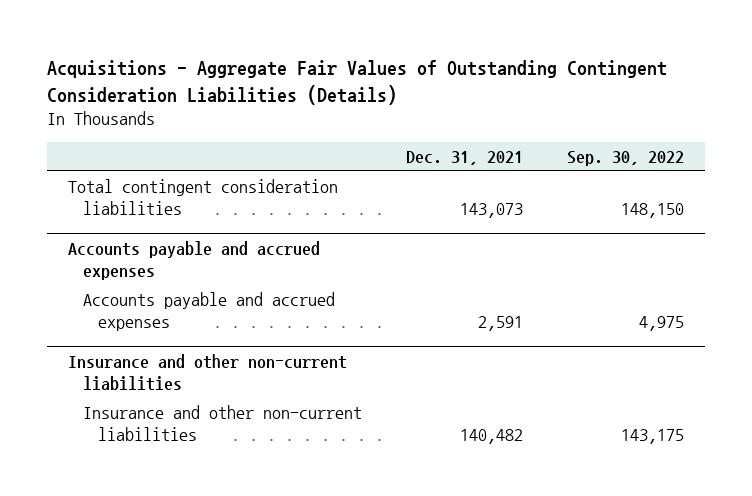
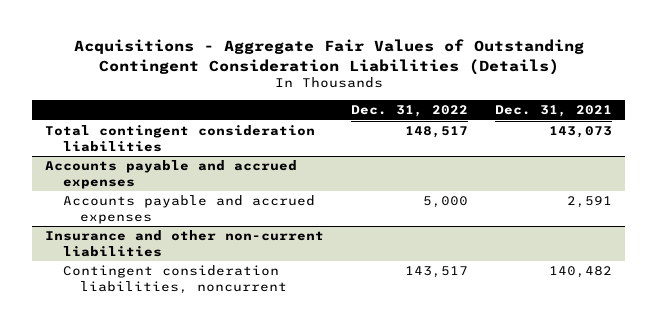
[566,150,684,166] Sep. 30, 2022 -> none
none -> [351,105,469,118] Dec. 31, 2022
[83,405,363,442] Insurance and other non-current liabilities -> [62,265,288,294] Contingent consideration liabilities, noncurrent

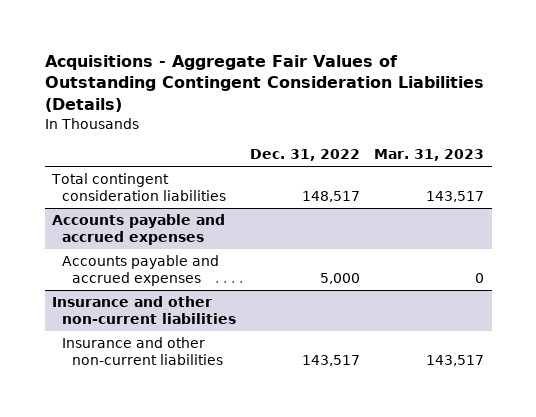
[494,105,612,118] Dec. 31, 2021 -> none
none -> [374,149,485,162] Mar. 31, 2023
[62,265,288,294] Contingent consideration liabilities, noncurrent -> [61,336,223,366] Insurance and other non-current liabilities

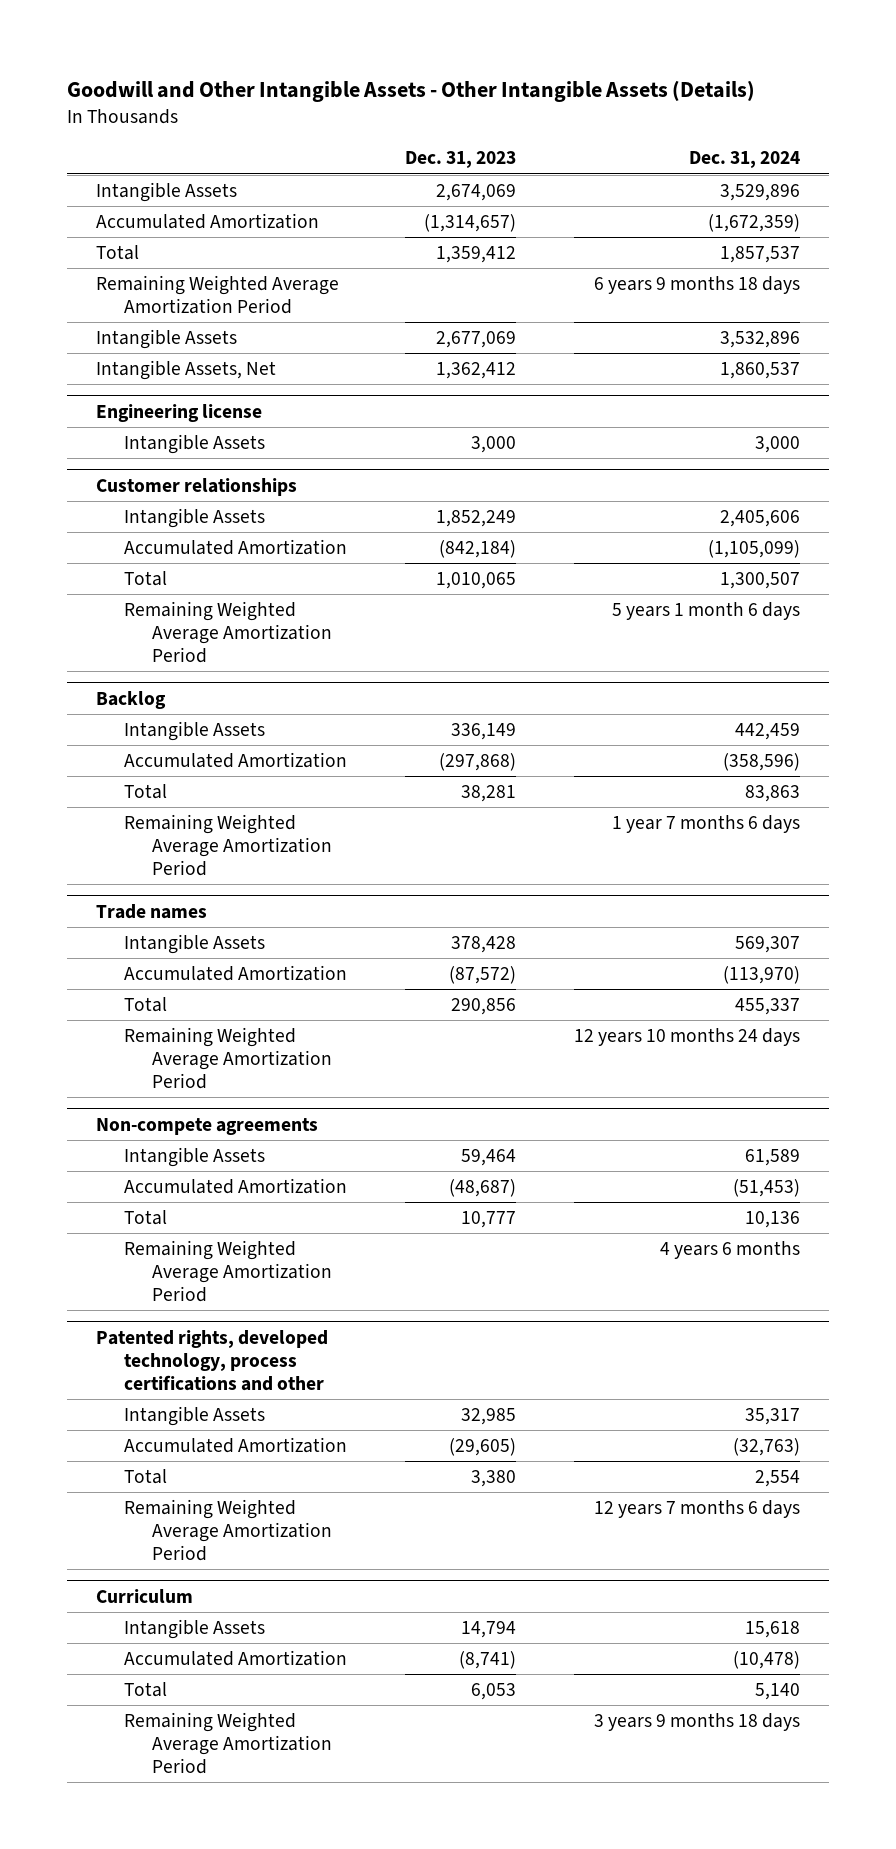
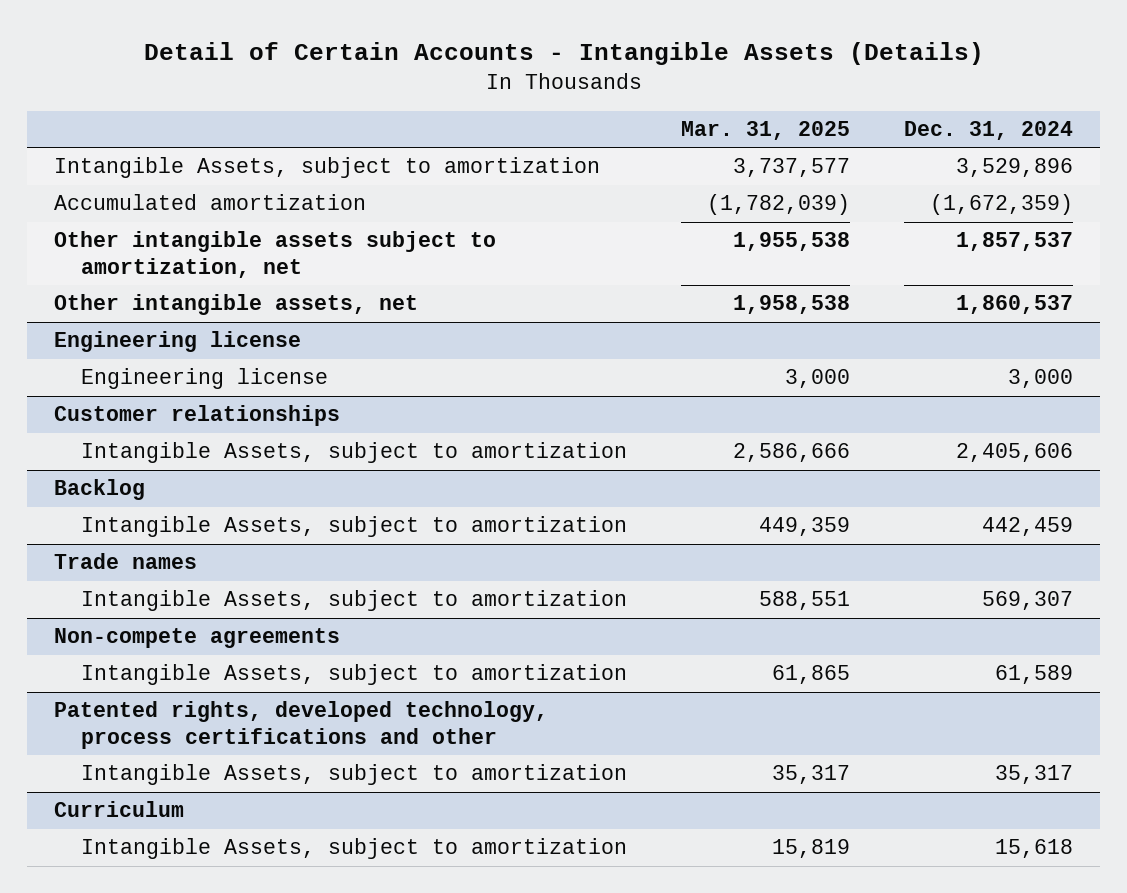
[67,80,756,103] Goodwill and Other Intangible Assets - Other Intangible Assets (Details) -> [143,42,984,66] Detail of Certain Accounts - Intangible Assets (Details)
[405,151,517,169] Dec. 31, 2023 -> none
none -> [681,120,851,140] Mar. 31, 2025
[96,275,340,315] Remaining Weighted Average Amortization Period -> none
[96,360,277,381] Intangible Assets, Net -> none
[96,182,238,203] Intangible Assets -> [54,157,601,179] Intangible Assets, subject to amortization
[96,213,320,230] Accumulated Amortization -> [54,194,367,211] Accumulated amortization
[96,245,140,261] Total -> [54,231,497,278] Other intangible assets subject to amortization, net
[96,329,238,350] Intangible Assets -> [54,294,419,316] Other intangible assets, net
[719,331,800,349] 3,532,896 -> [956,295,1074,315] 1,860,537
[124,434,266,455] Intangible Assets -> [81,368,329,390] Engineering license
[124,539,348,556] Accumulated Amortization -> none
[124,571,168,587] Total -> none
[124,601,333,664] Remaining Weighted Average Amortization Period -> none
[124,508,266,529] Intangible Assets -> [81,442,628,464] Intangible Assets, subject to amortization
[124,752,348,769] Accumulated Amortization -> none
[124,784,168,800] Total -> none
[124,814,333,877] Remaining Weighted Average Amortization Period -> none
[124,721,266,742] Intangible Assets -> [81,516,628,538] Intangible Assets, subject to amortization
[124,965,348,982] Accumulated Amortization -> none
[124,997,168,1013] Total -> none
[124,1027,333,1090] Remaining Weighted Average Amortization Period -> none
[124,934,266,955] Intangible Assets -> [81,590,628,612] Intangible Assets, subject to amortization
[124,1178,348,1195] Accumulated Amortization -> none
[124,1210,168,1226] Total -> none
[124,1240,333,1303] Remaining Weighted Average Amortization Period -> none
[124,1147,266,1168] Intangible Assets -> [81,664,628,686] Intangible Assets, subject to amortization
[124,1437,348,1454] Accumulated Amortization -> none
[124,1469,168,1485] Total -> none
[124,1499,333,1562] Remaining Weighted Average Amortization Period -> none
[124,1406,266,1427] Intangible Assets -> [81,764,628,786] Intangible Assets, subject to amortization
[124,1650,348,1667] Accumulated Amortization -> none
[124,1682,168,1698] Total -> none
[124,1712,333,1775] Remaining Weighted Average Amortization Period -> none
[124,1619,266,1640] Intangible Assets -> [81,838,628,860] Intangible Assets, subject to amortization

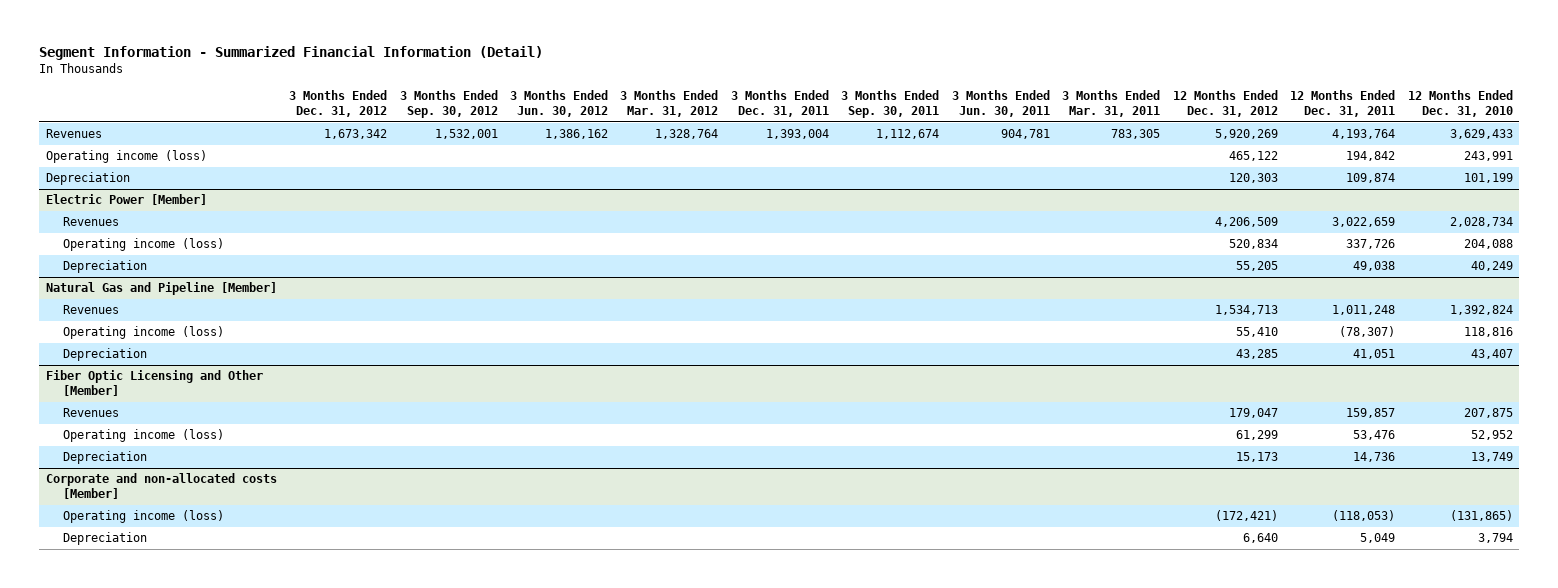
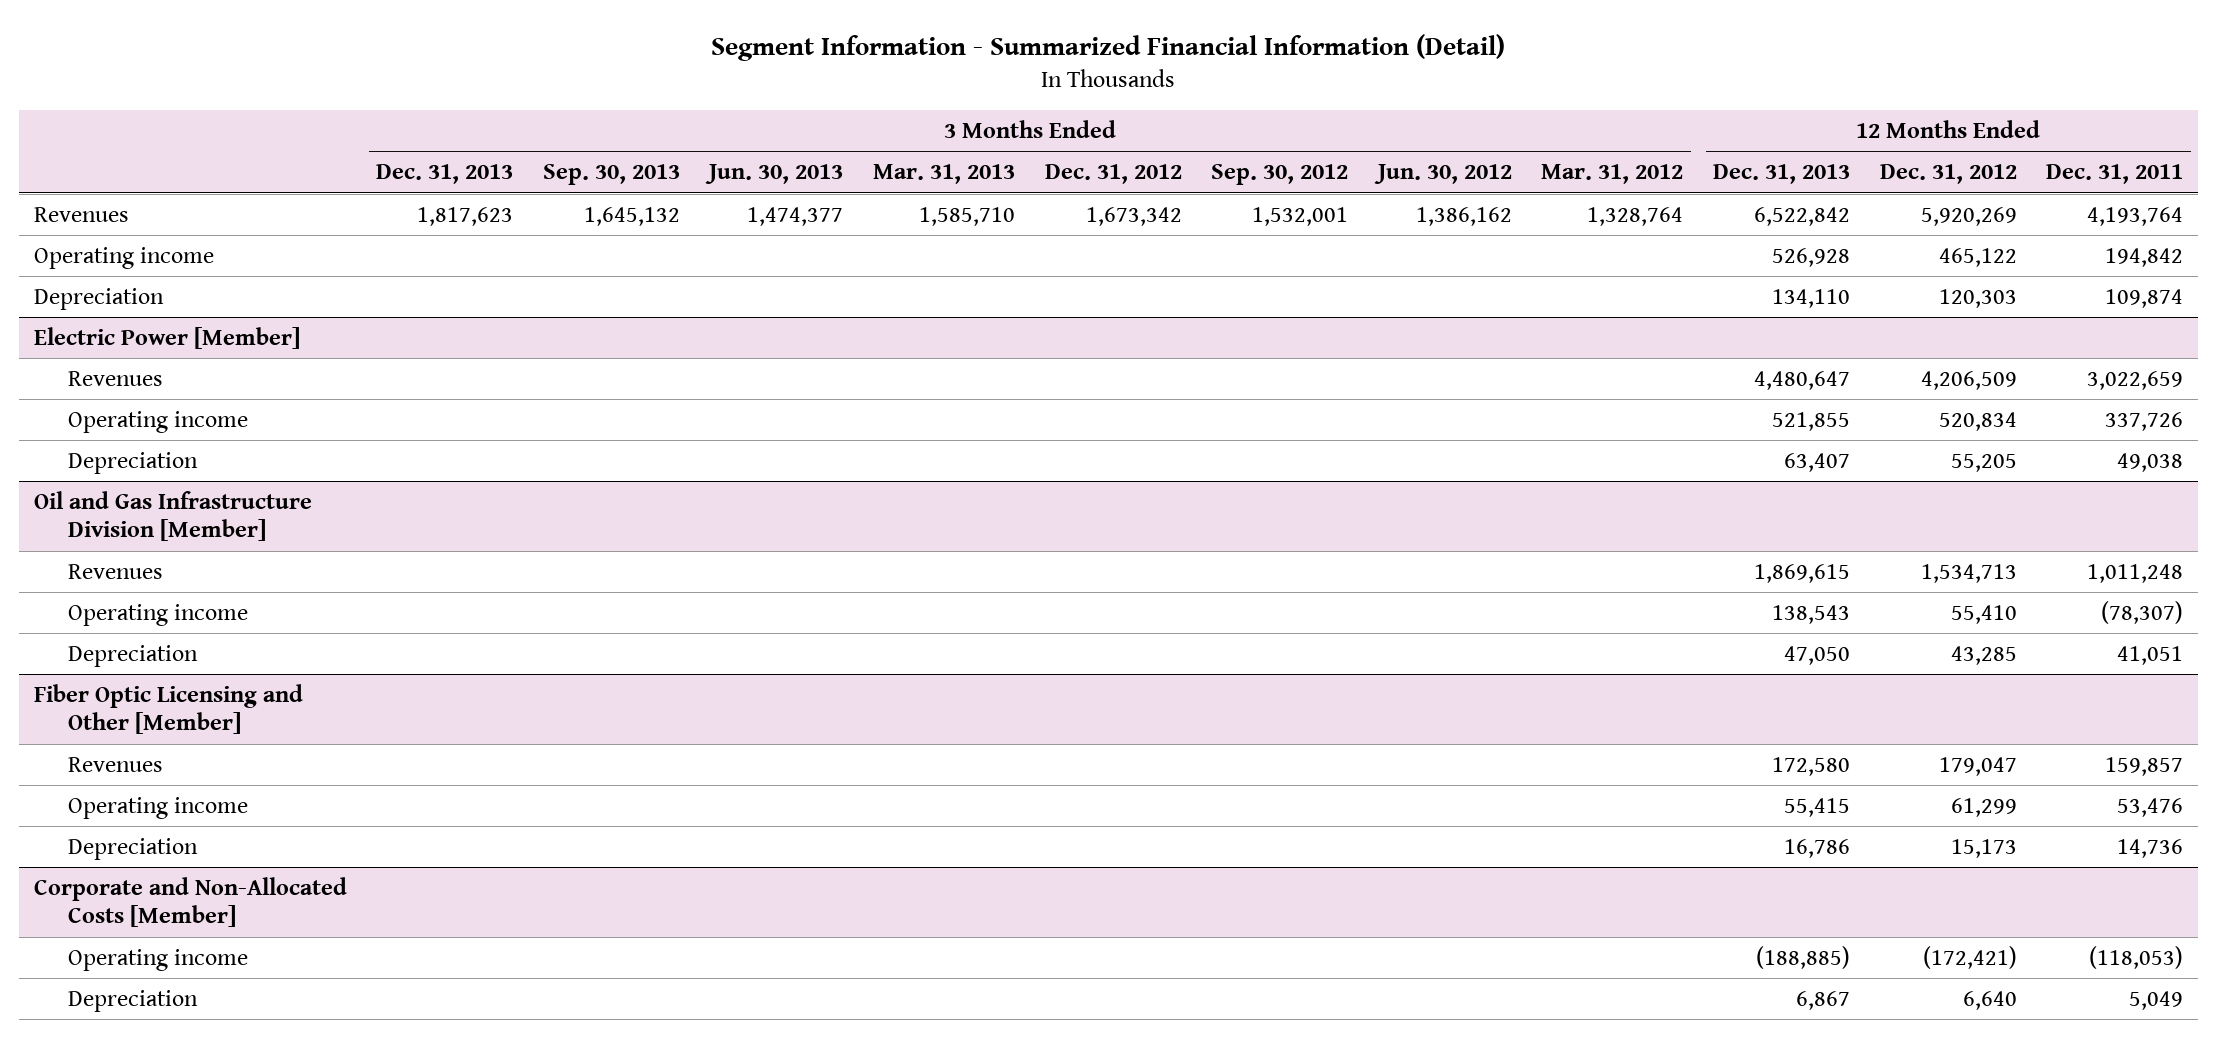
[730,89,829,117] 3 Months Ended Dec. 31, 2011 -> none
[841,89,940,118] 3 Months Ended Sep. 30, 2011 -> none
[951,89,1050,117] 3 Months Ended Jun. 30, 2011 -> none
[1062,89,1161,117] 3 Months Ended Mar. 31, 2011 -> none
[1407,89,1513,117] 12 Months Ended Dec. 31, 2010 -> none
none -> [376,164,514,185] Dec. 31, 2013
none -> [542,164,680,186] Sep. 30, 2013
none -> [705,164,844,185] Jun. 30, 2013
none -> [872,164,1015,185] Mar. 31, 2013
none -> [1712,164,1850,185] Dec. 31, 2013
[45,150,207,164] Operating income (loss) -> [33,246,214,269] Operating income
[63,238,225,252] Operating income (loss) -> [67,410,248,433] Operating income
[45,282,277,296] Natural Gas and Pipeline [Member] -> none
none -> [33,490,312,542] Oil and Gas Infrastructure Division [Member]
[63,326,225,340] Operating income (loss) -> [67,603,248,626] Operating income
[63,429,225,443] Operating income (loss) -> [67,796,248,819] Operating income
[45,473,277,500] Corporate and non-allocated costs [Member] -> [33,876,347,928] Corporate and Non-Allocated Costs [Member]
[63,510,225,524] Operating income (loss) -> [67,948,248,971] Operating income

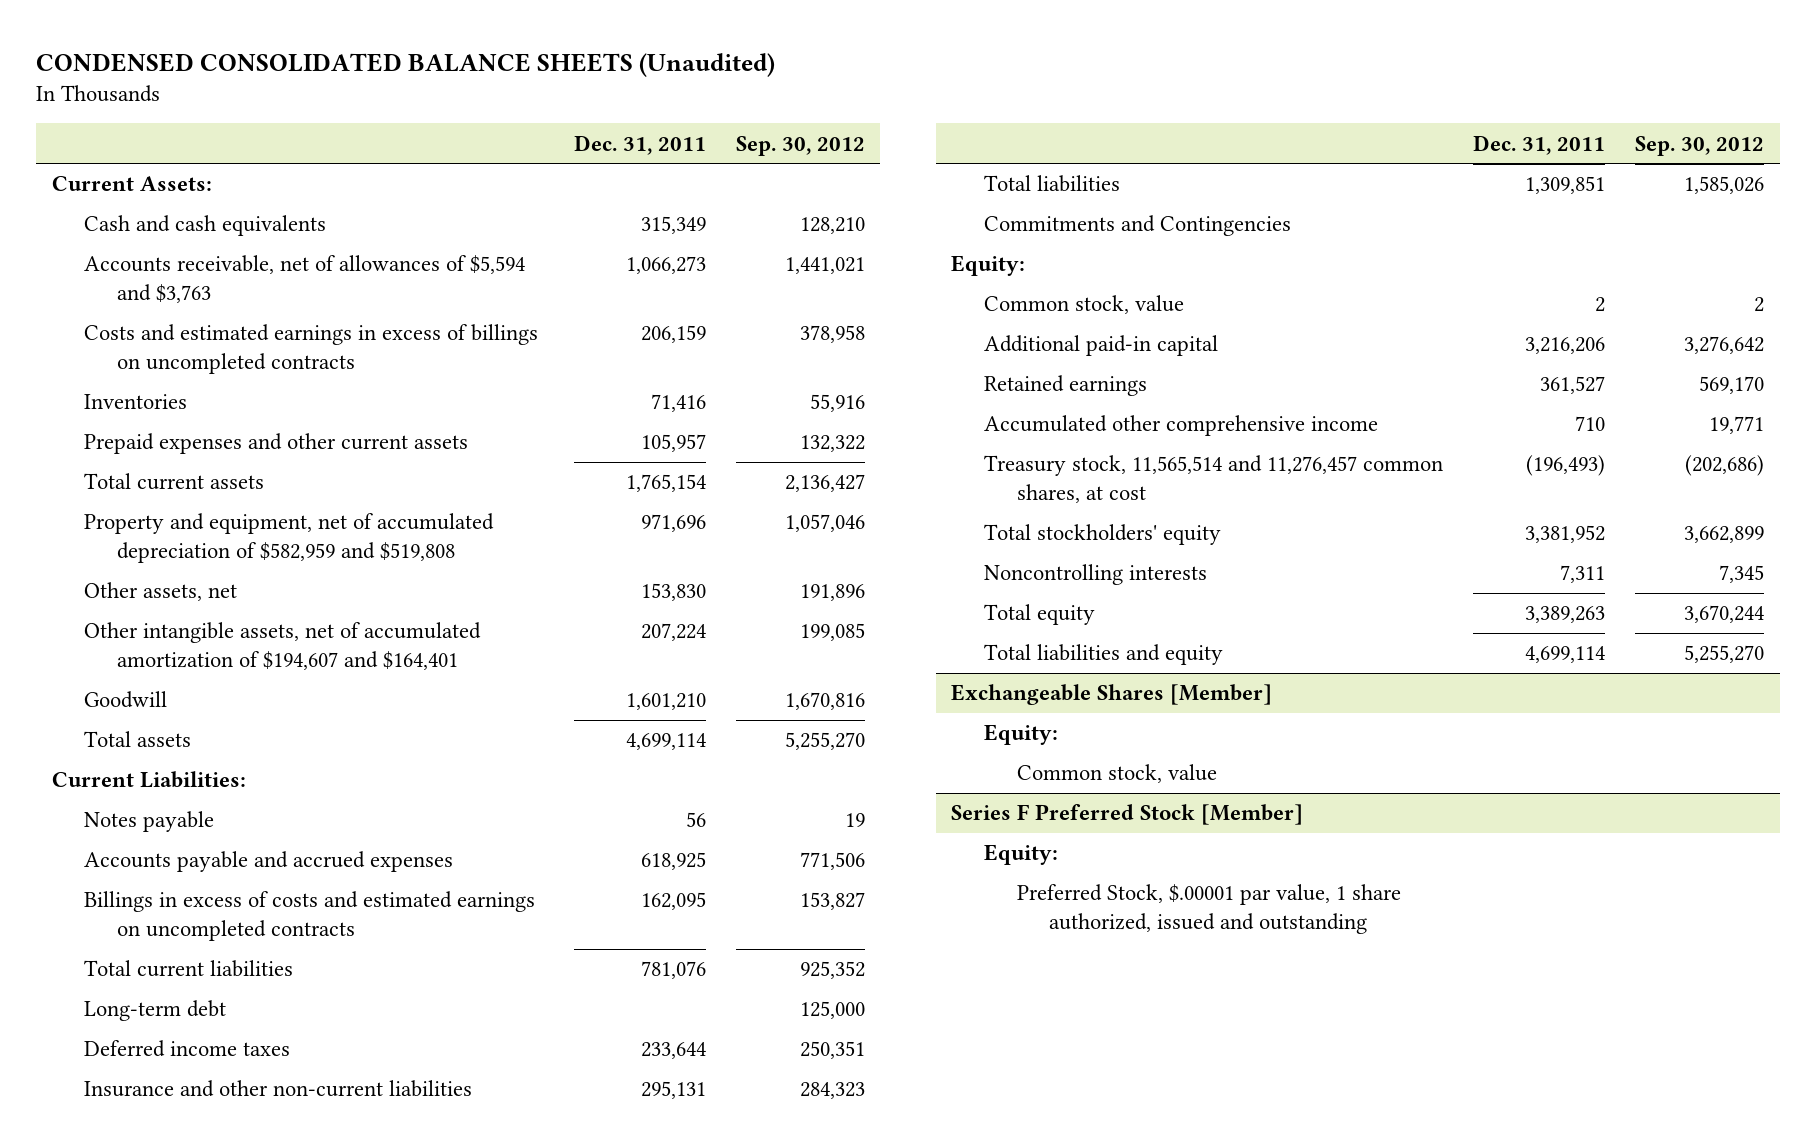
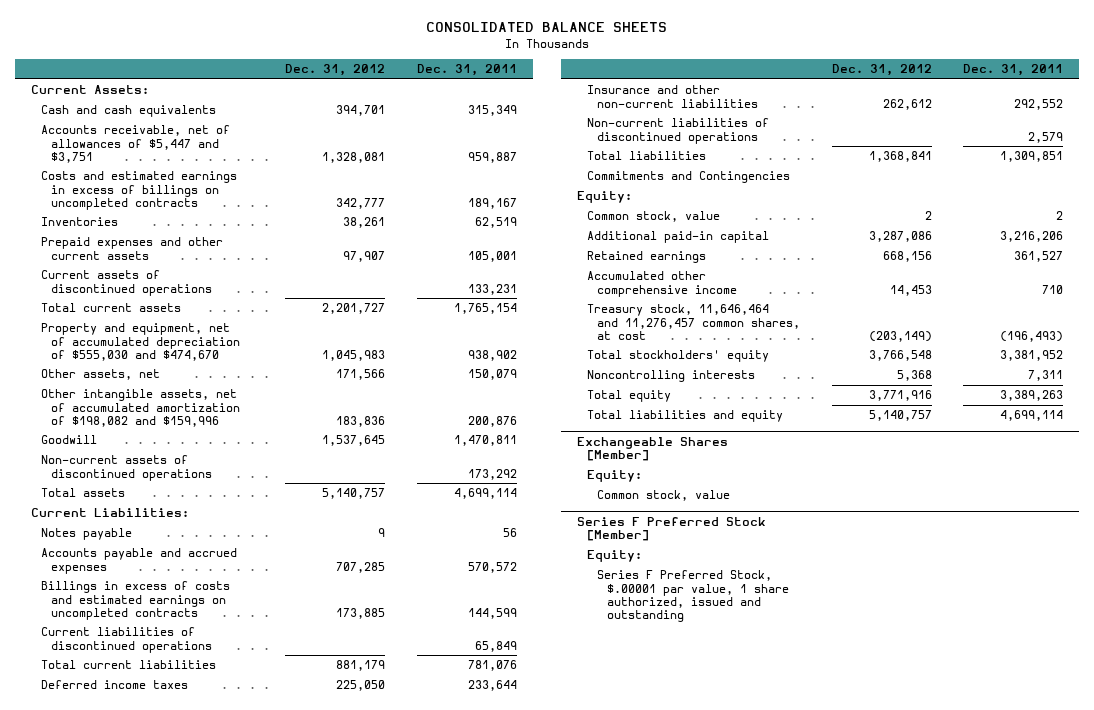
[36,52,776,77] CONDENSED CONSOLIDATED BALANCE SHEETS (Unaudited) -> [426,22,668,33] CONSOLIDATED BALANCE SHEETS
[735,135,865,156] Sep. 30, 2012 -> none
none -> [285,64,386,77] Dec. 31, 2012
[84,255,526,304] Accounts receivable, net of allowances of $5,594 and $3,763 -> [40,125,230,163] Accounts receivable, net of allowances of $5,447 and $3,751
[625,256,706,275] 1,066,273 -> [468,151,518,163] 959,887
[640,325,706,344] 206,159 -> [468,197,518,209] 189,167
[650,394,706,413] 71,416 -> [475,217,518,229] 62,519
[640,434,706,453] 105,957 -> [468,250,518,262] 105,001
none -> [40,270,212,296] Current assets of discontinued operations
[84,513,495,564] Property and equipment, net of accumulated depreciation of $582,959 and $519,808 -> [40,323,240,361] Property and equipment, net of accumulated depreciation of $555,030 and $474,670
[640,514,706,533] 971,696 -> [468,349,518,361] 938,902
[640,583,706,602] 153,830 -> [468,369,518,381] 150,079
[84,622,482,671] Other intangible assets, net of accumulated amortization of $194,607 and $164,401 -> [40,389,240,427] Other intangible assets, net of accumulated amortization of $198,082 and $159,996
[640,623,706,642] 207,224 -> [468,415,518,427] 200,876
[625,693,706,711] 1,601,210 -> [454,435,518,447] 1,470,811
none -> [40,455,212,481] Non-current assets of discontinued operations
[640,852,706,871] 618,925 -> [468,561,518,573] 570,572
[640,892,706,911] 162,095 -> [468,607,518,619] 144,599
none -> [40,627,212,653] Current liabilities of discontinued operations
[84,1000,227,1022] Long-term debt -> none
[640,1081,706,1100] 295,131 -> [1014,98,1064,110] 292,552
none -> [587,118,770,144] Non-current liabilities of discontinued operations
[983,455,1443,504] Treasury stock, 11,565,514 and 11,276,457 common shares, at cost -> [587,304,801,340] Treasury stock, 11,646,464 and 11,276,457 common shares, at cost
[1016,884,1401,935] Preferred Stock, $.00001 par value, 1 share authorized, issued and outstanding -> [597,570,790,623] Series F Preferred Stock, $.00001 par value, 1 share authorized, issued and outstanding

